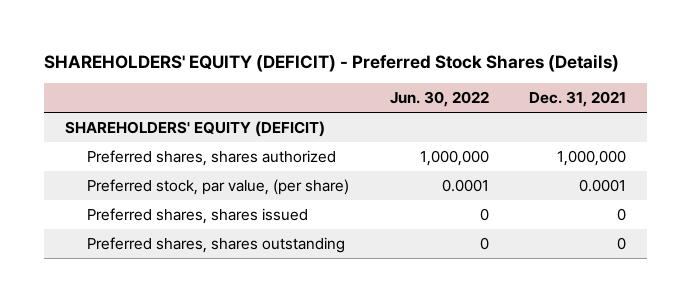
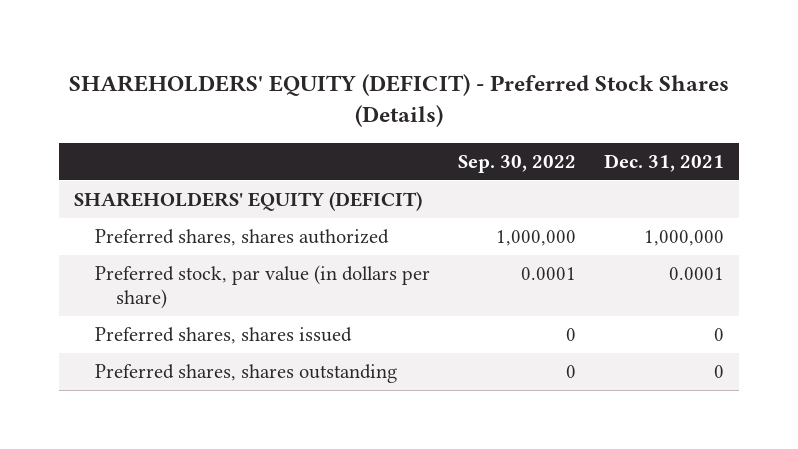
[389,91,489,108] Jun. 30, 2022 -> none
none -> [458,154,577,173] Sep. 30, 2022
[86,178,349,195] Preferred stock, par value, (per share) -> [94,264,430,309] Preferred stock, par value (in dollars per share)

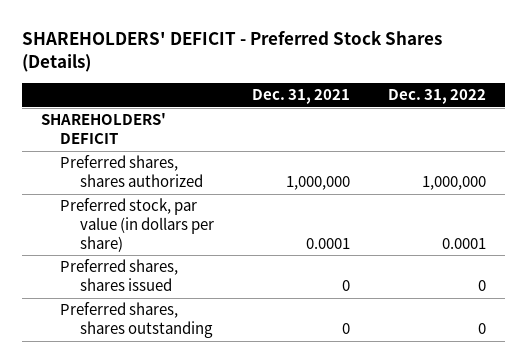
[69,73,730,128] SHAREHOLDERS' EQUITY (DEFICIT) - Preferred Stock Shares (Details) -> [21,29,442,73] SHAREHOLDERS' DEFICIT - Preferred Stock Shares (Details)
[458,154,577,173] Sep. 30, 2022 -> none
none -> [388,89,487,105] Dec. 31, 2022
[73,190,422,211] SHAREHOLDERS' EQUITY (DEFICIT) -> [40,113,166,145] SHAREHOLDERS' DEFICIT

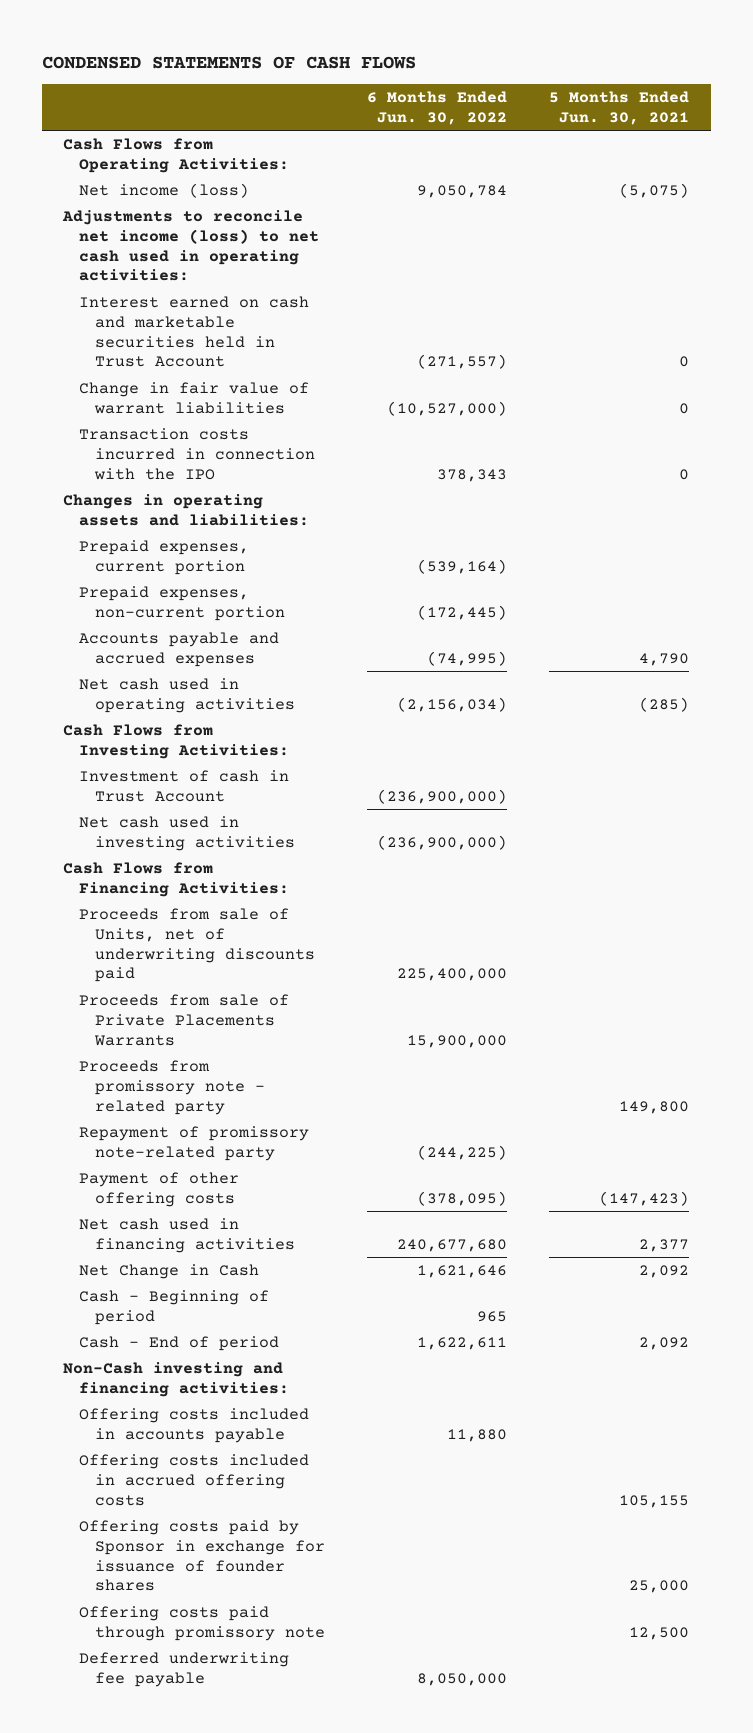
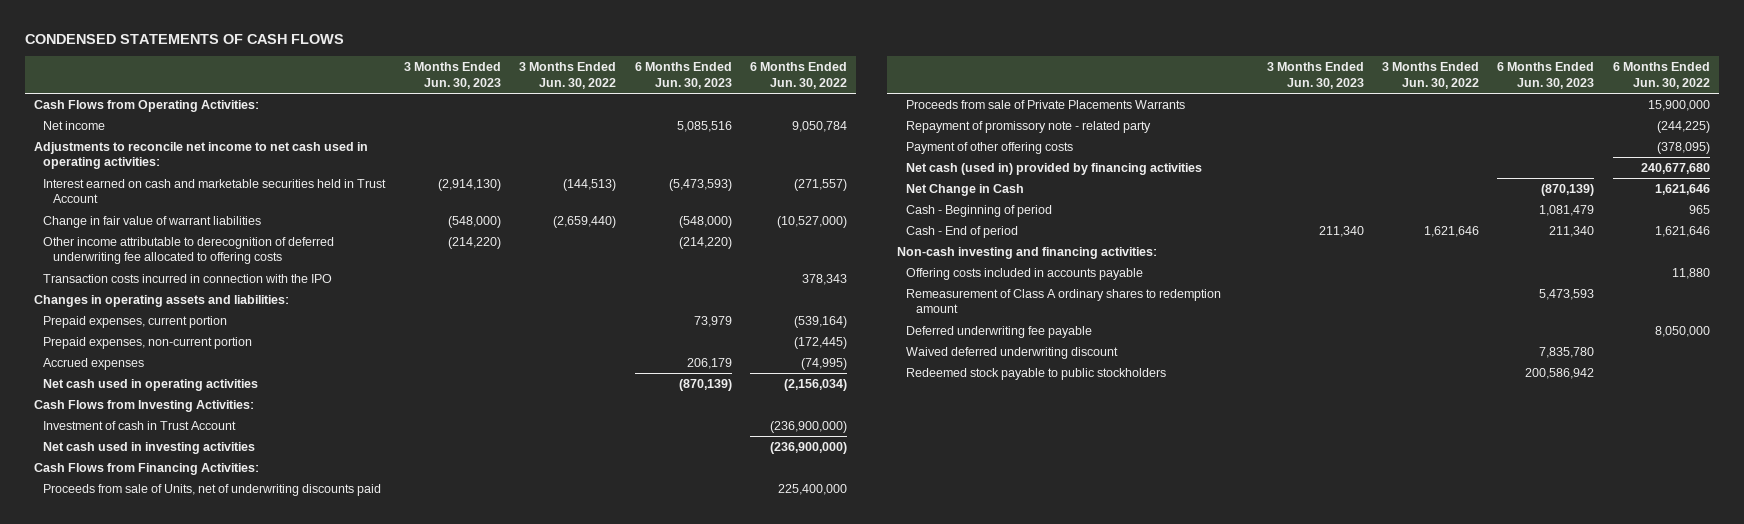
[549,90,690,125] 5 Months Ended Jun. 30, 2021 -> none
none -> [403,62,501,89] 3 Months Ended Jun. 30, 2023
none -> [519,62,617,89] 3 Months Ended Jun. 30, 2022
none -> [634,62,732,89] 6 Months Ended Jun. 30, 2023
[78,182,249,198] Net income (loss) -> [43,120,106,130] Net income
[62,209,319,282] Adjustments to reconcile net income (loss) to net cash used in operating activities: -> [33,141,368,170] Adjustments to reconcile net income to net cash used in operating activities:
none -> [43,236,335,265] Other income attributable to derecognition of deferred underwriting fee allocated to offering costs
[78,631,279,667] Accounts payable and accrued expenses -> [43,357,145,370] Accrued expenses
[78,1059,265,1115] Proceeds from promissory note - related party -> none
[78,1125,309,1161] Repayment of promissory note-related party -> [906,120,1152,133] Repayment of promissory note - related party
[78,1217,295,1253] Net cash used in financing activities -> [906,162,1203,175] Net cash (used in) provided by financing activities
[416,1336,507,1350] 1,622,611 -> [1654,225,1710,237] 1,621,646
[63,1361,289,1397] Non-Cash investing and financing activities: -> [896,246,1157,259] Non-cash investing and financing activities:
[78,1453,309,1506] Offering costs included in accrued offering costs -> none
[78,1519,325,1592] Offering costs paid by Sponsor in exchange for issuance of founder shares -> none
[78,1605,325,1641] Offering costs paid through promissory note -> none
none -> [906,288,1222,314] Remeasurement of Class A ordinary shares to redemption amount
none -> [906,346,1119,359] Waived deferred underwriting discount
none -> [906,367,1167,380] Redeemed stock payable to public stockholders

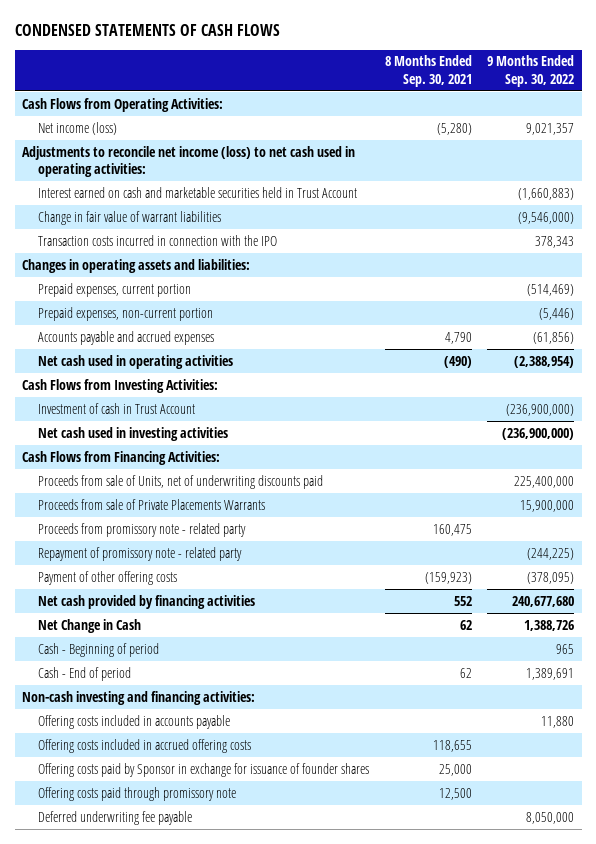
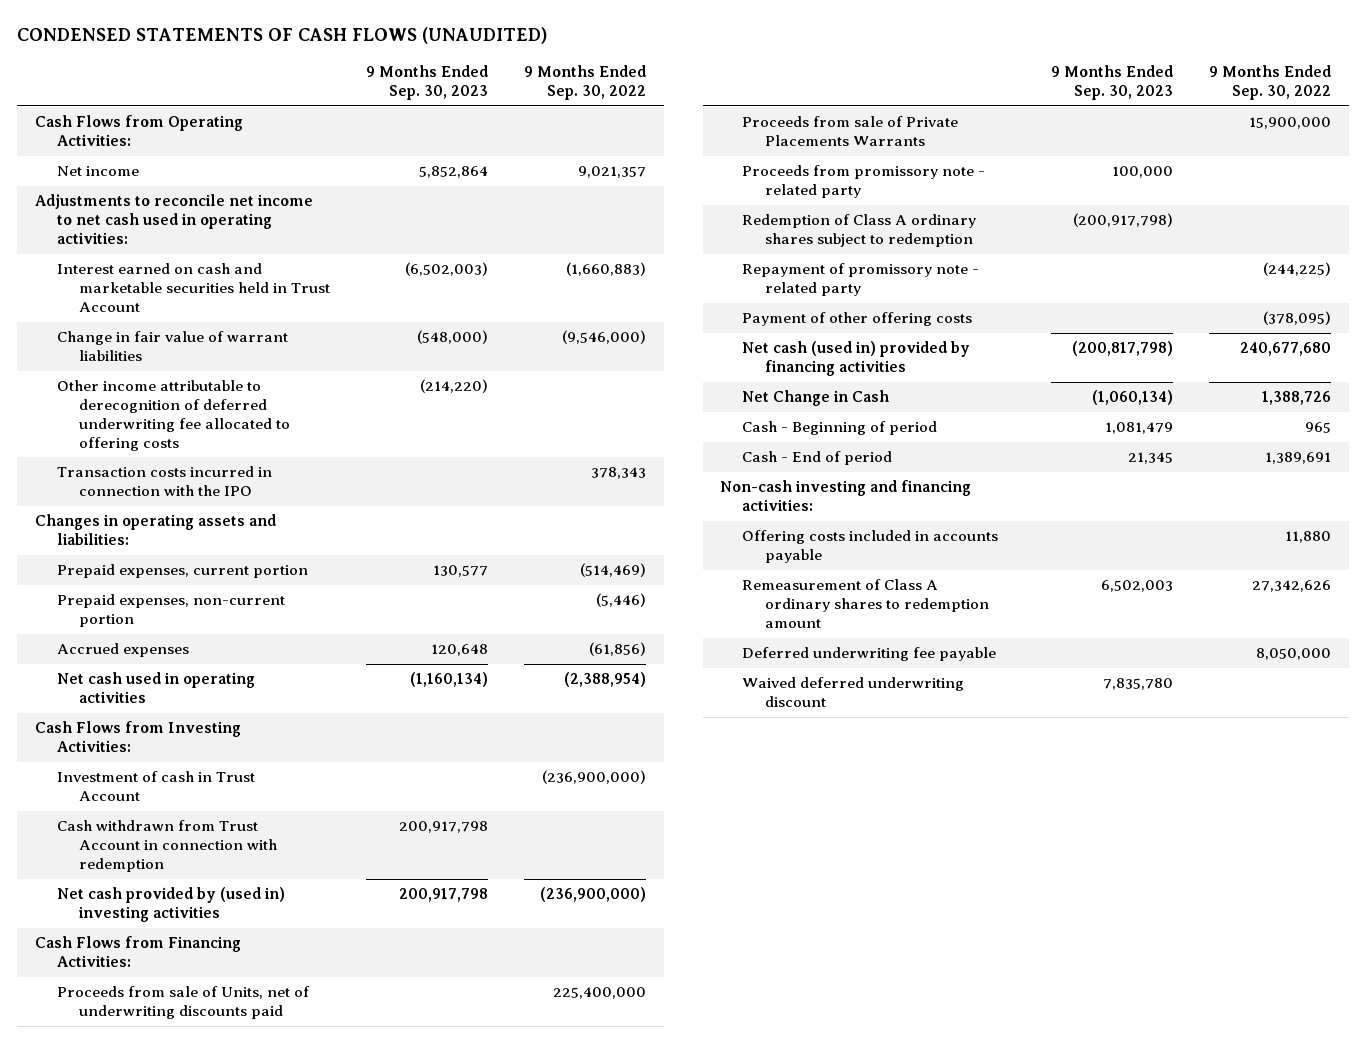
[14,23,280,36] CONDENSED STATEMENTS OF CASH FLOWS -> [17,27,548,45] CONDENSED STATEMENTS OF CASH FLOWS (UNAUDITED)
[384,55,472,87] 8 Months Ended Sep. 30, 2021 -> none
none -> [365,65,488,101] 9 Months Ended Sep. 30, 2023
[38,121,118,135] Net income (loss) -> [57,166,140,177] Net income
[22,145,356,178] Adjustments to reconcile net income (loss) to net cash used in operating activities: -> [35,194,314,245] Adjustments to reconcile net income to net cash used in operating activities:
none -> [57,380,291,452] Other income attributable to derecognition of deferred underwriting fee allocated to offering costs
[38,330,215,345] Accounts payable and accrued expenses -> [57,643,190,658] Accrued expenses
none -> [57,820,278,873] Cash withdrawn from Trust Account in connection with redemption
[38,426,229,441] Net cash used in investing activities -> [57,887,286,923] Net cash provided by (used in) investing activities
none -> [742,214,977,248] Redemption of Class A ordinary shares subject to redemption
[38,594,256,609] Net cash provided by financing activities -> [742,341,971,377] Net cash (used in) provided by financing activities
[38,738,252,753] Offering costs included in accrued offering costs -> none
[38,762,370,777] Offering costs paid by Sponsor in exchange for issuance of founder shares -> none
[38,786,237,801] Offering costs paid through promissory note -> none
none -> [742,579,989,629] Remeasurement of Class A ordinary shares to redemption amount
none -> [742,677,965,708] Waived deferred underwriting discount

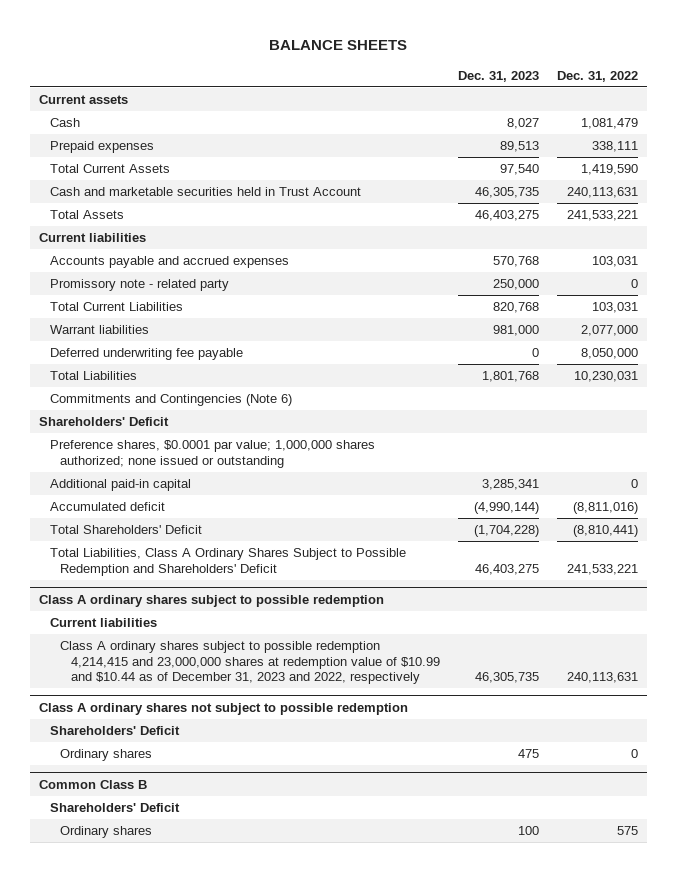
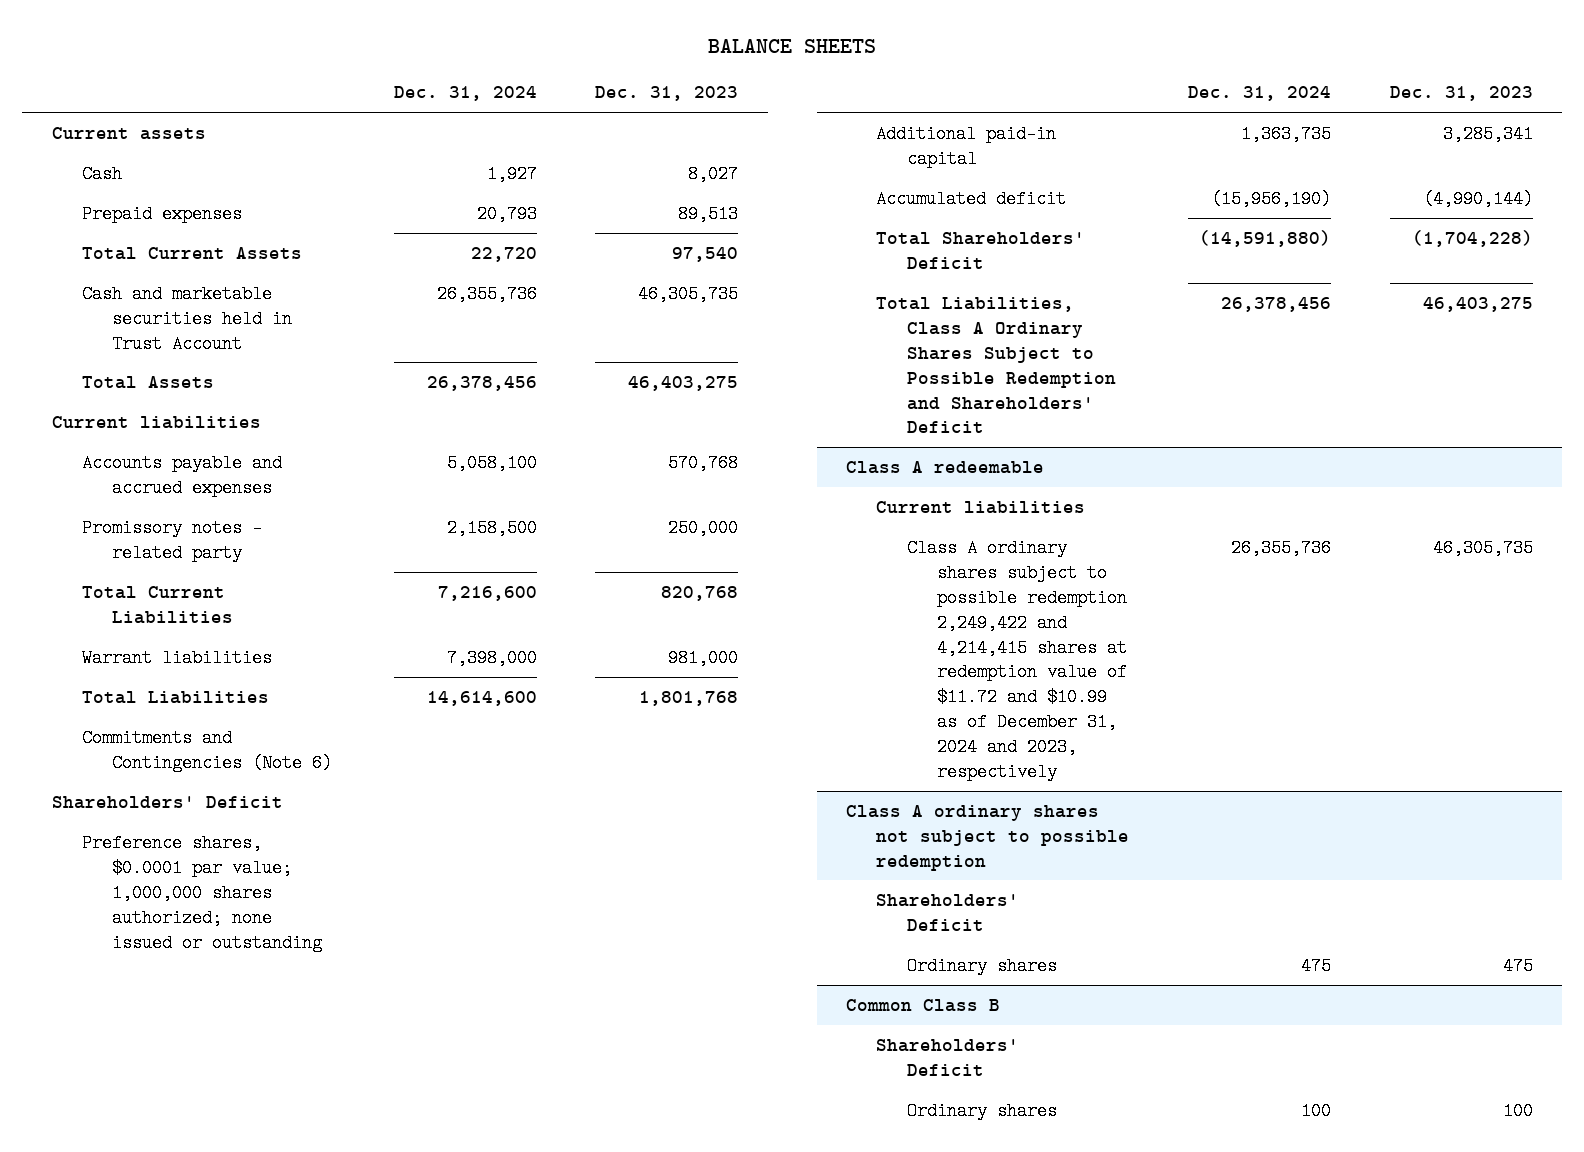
[556,70,638,82] Dec. 31, 2022 -> none
none -> [393,86,537,102] Dec. 31, 2024
[49,279,229,292] Promissory note - related party -> [81,518,262,562] Promissory notes - related party
[49,348,243,361] Deferred underwriting fee payable -> none
[38,594,384,607] Class A ordinary shares subject to possible redemption -> [846,460,1045,474] Class A redeemable
[60,641,441,684] Class A ordinary shares subject to possible redemption 4,214,415 and 23,000,000 shares at redemption value of $10.99 and $10.44 as of December 31, 2023 and 2022, respectively -> [906,538,1127,782] Class A ordinary shares subject to possible redemption 2,249,422 and 4,214,415 shares at redemption value of $11.72 and $10.99 as of December 31, 2024 and 2023, respectively

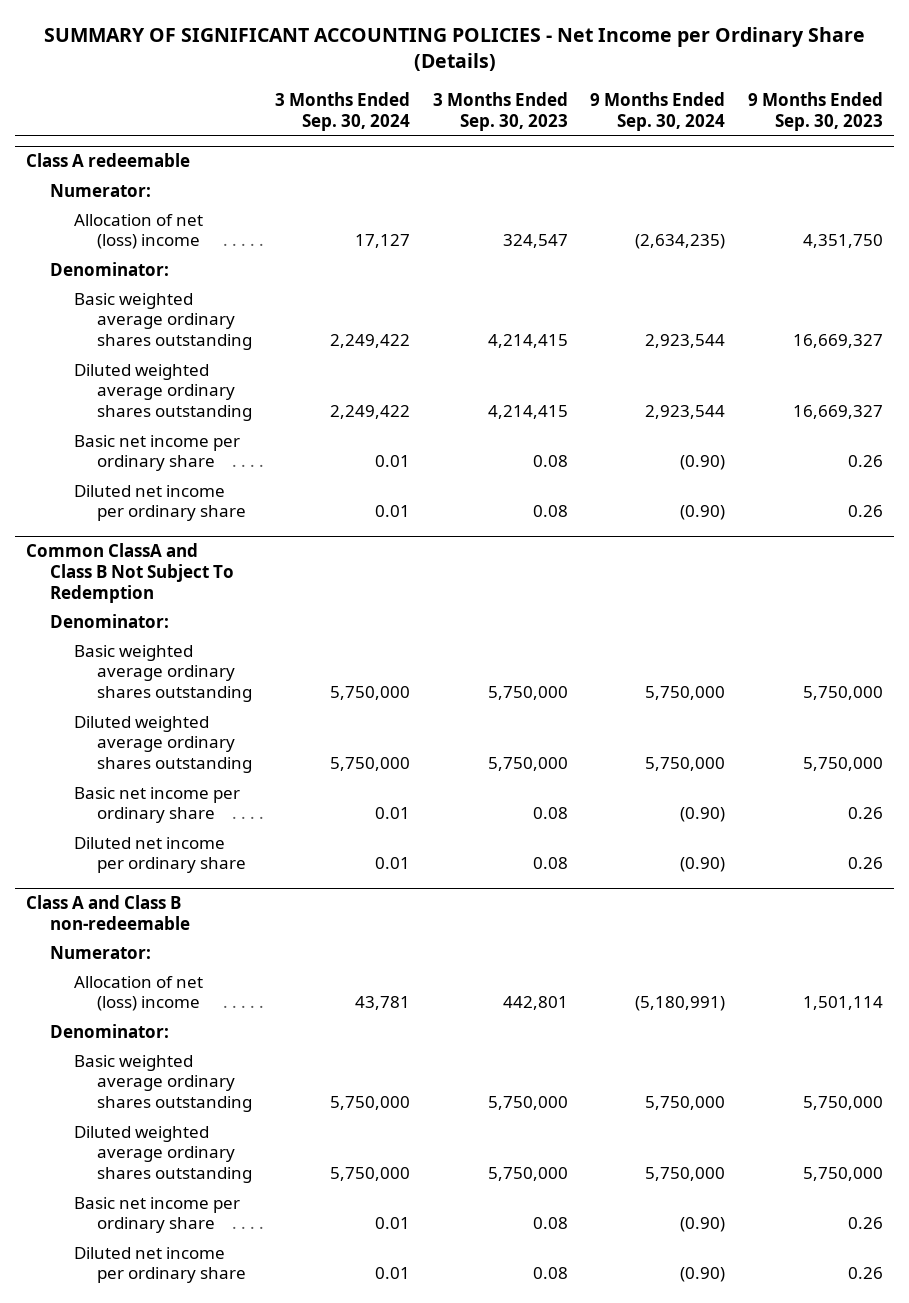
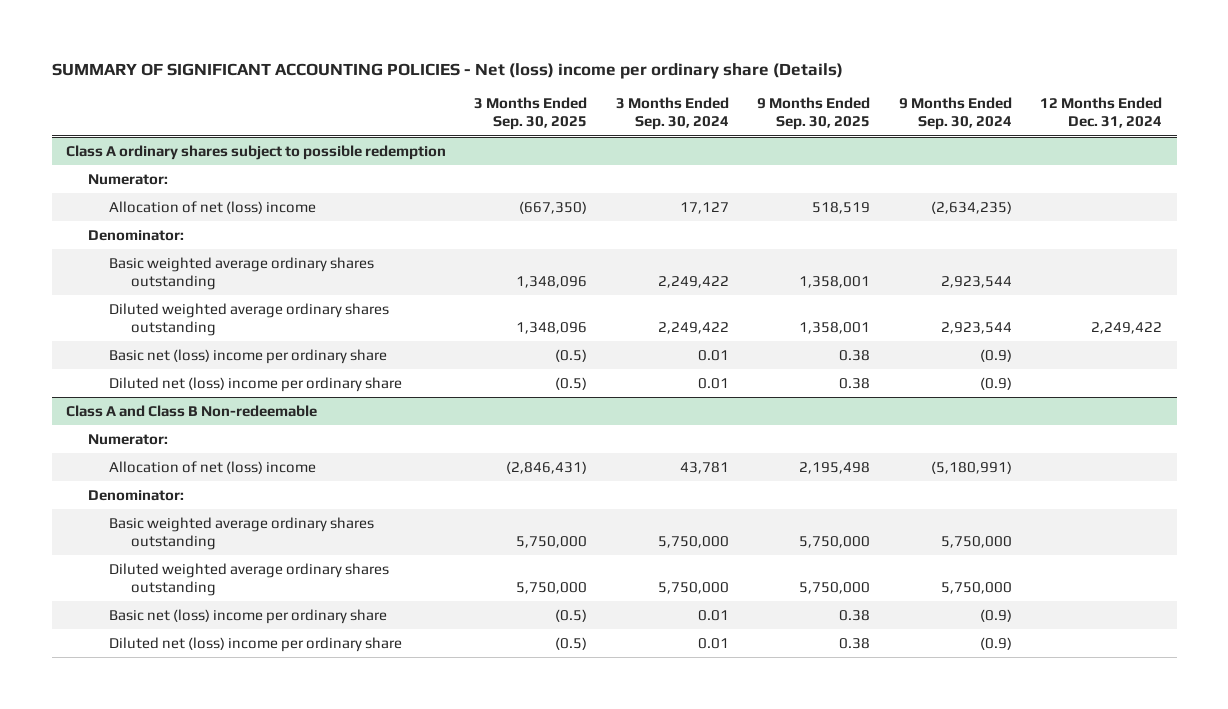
[43,26,865,72] SUMMARY OF SIGNIFICANT ACCOUNTING POLICIES - Net Income per Ordinary Share (Details) -> [51,62,843,79] SUMMARY OF SIGNIFICANT ACCOUNTING POLICIES - Net (loss) income per ordinary share (Details)
[432,92,568,131] 3 Months Ended Sep. 30, 2023 -> none
[747,92,883,131] 9 Months Ended Sep. 30, 2023 -> none
none -> [474,97,588,131] 3 Months Ended Sep. 30, 2025
none -> [757,97,871,131] 9 Months Ended Sep. 30, 2025
none -> [1040,97,1163,129] 12 Months Ended Dec. 31, 2024
[26,153,191,168] Class A redeemable -> [65,144,446,160] Class A ordinary shares subject to possible redemption
[50,613,170,628] Denominator: -> none
[73,644,253,703] Basic weighted average ordinary shares outstanding -> none
[73,715,253,774] Diluted weighted average ordinary shares outstanding -> none
[73,786,240,824] Basic net income per ordinary share -> none
[73,836,247,874] Diluted net income per ordinary share -> none
[26,895,191,930] Class A and Class B non-redeemable -> none
[73,434,240,472] Basic net income per ordinary share -> [109,348,388,364] Basic net (loss) income per ordinary share
[680,455,726,471] (0.90) -> [979,348,1012,362] (0.9)
[73,484,247,522] Diluted net income per ordinary share -> [109,376,403,392] Diluted net (loss) income per ordinary share
[680,505,726,521] (0.90) -> [979,376,1012,390] (0.9)
[26,543,235,603] Common ClassA and Class B Not Subject To Redemption -> [65,404,317,417] Class A and Class B Non-redeemable
[73,1196,240,1234] Basic net income per ordinary share -> [109,608,388,624] Basic net (loss) income per ordinary share
[680,1217,726,1233] (0.90) -> [979,608,1012,622] (0.9)
[73,1246,247,1284] Diluted net income per ordinary share -> [109,636,403,652] Diluted net (loss) income per ordinary share
[680,1267,726,1283] (0.90) -> [979,636,1012,650] (0.9)

